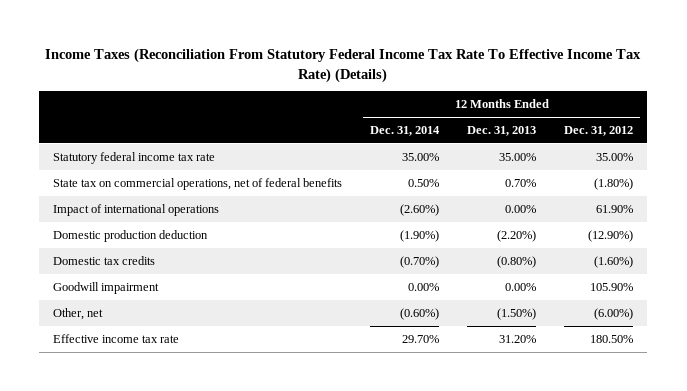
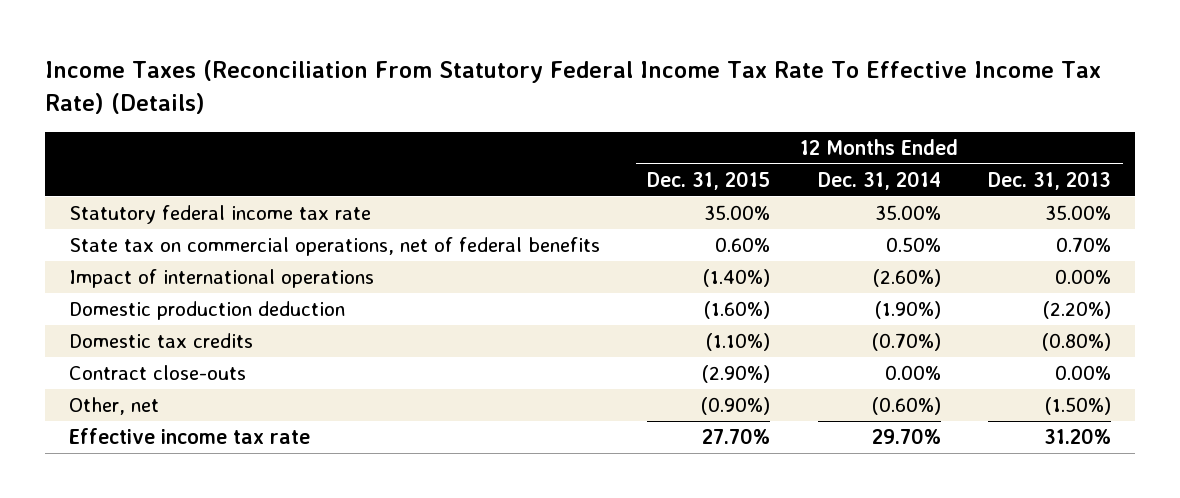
[564,125,634,136] Dec. 31, 2012 -> none
none -> [647,171,771,191] Dec. 31, 2015
[53,281,160,294] Goodwill impairment -> none
none -> [69,365,247,381] Contract close-outs

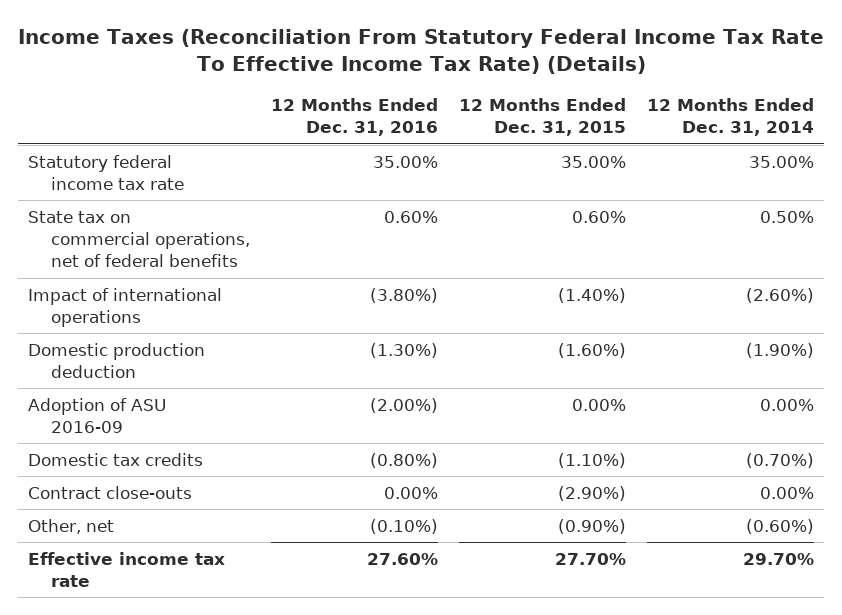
[987,171,1111,191] Dec. 31, 2013 -> none
none -> [271,98,439,137] 12 Months Ended Dec. 31, 2016
none -> [28,397,167,434] Adoption of ASU 2016-09

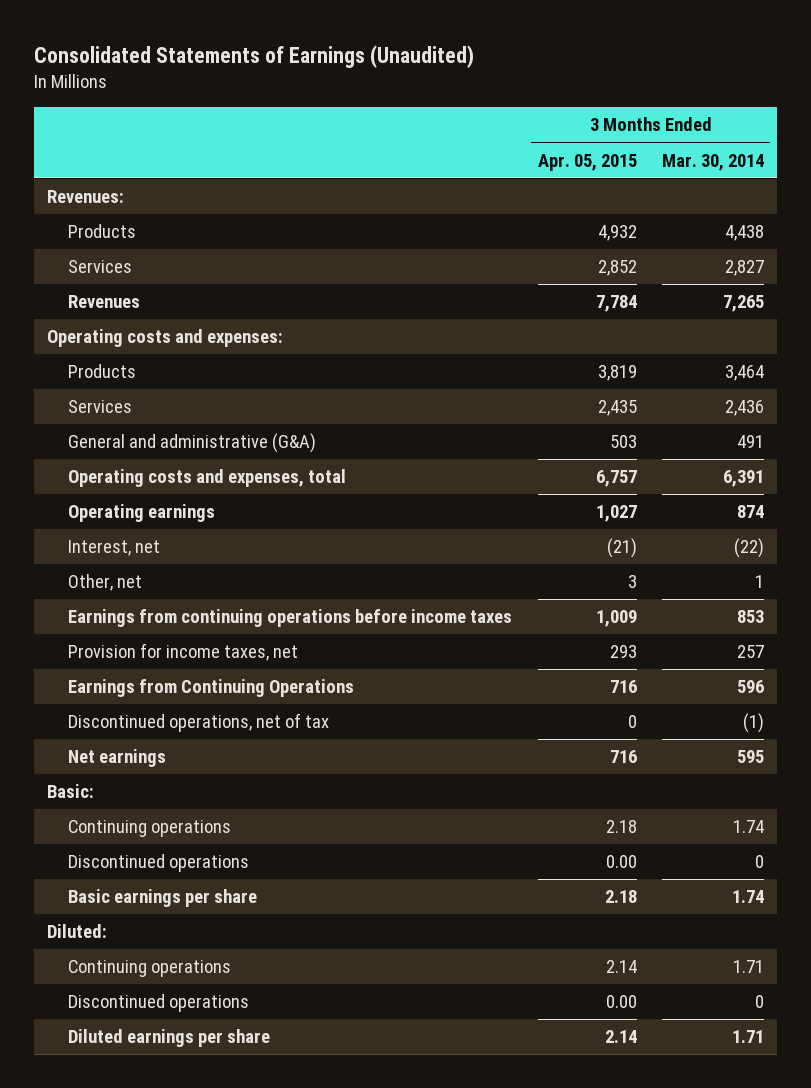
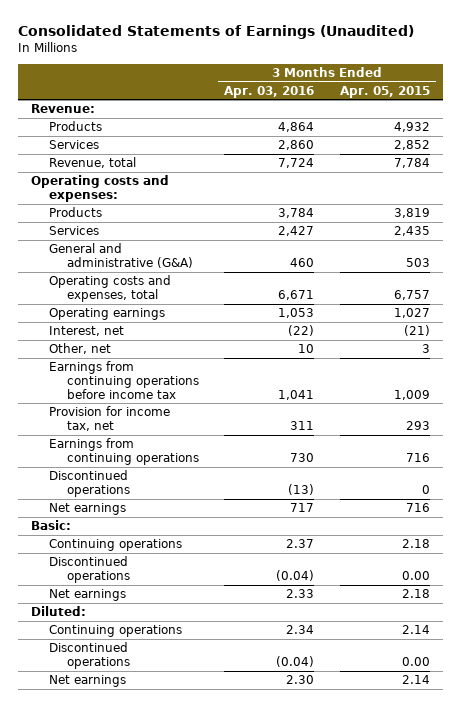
[662,153,765,171] Mar. 30, 2014 -> none
none -> [224,85,315,98] Apr. 03, 2016
[47,190,125,204] Revenues: -> [31,104,96,114] Revenue:
[68,295,141,309] Revenues -> [48,157,136,169] Revenue, total
[68,609,513,628] Earnings from continuing operations before income taxes -> [48,361,199,399] Earnings from continuing operations before income tax
[68,643,299,662] Provision for income taxes, net -> [48,406,170,432] Provision for income tax, net
[68,679,355,698] Earnings from Continuing Operations -> [48,438,199,466] Earnings from continuing operations
[68,713,330,733] Discontinued operations, net of tax -> [48,470,130,498] Discontinued operations
[68,889,258,908] Basic earnings per share -> [48,589,126,602] Net earnings
[68,1029,271,1048] Diluted earnings per share -> [48,675,126,688] Net earnings

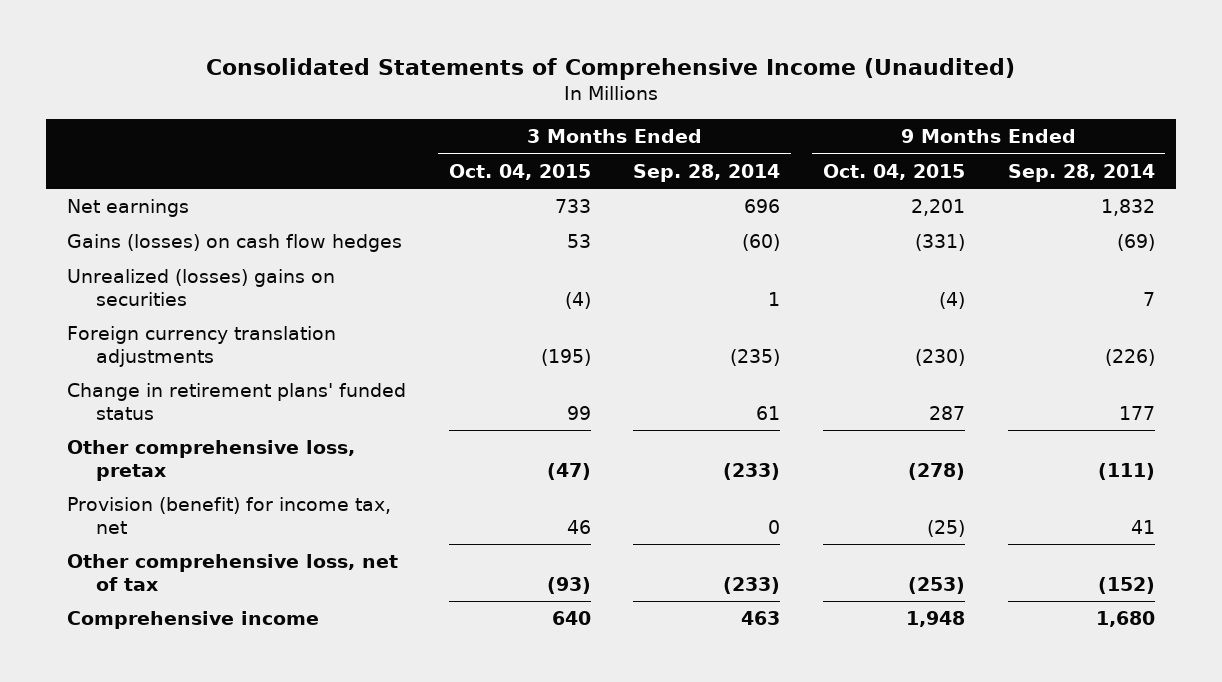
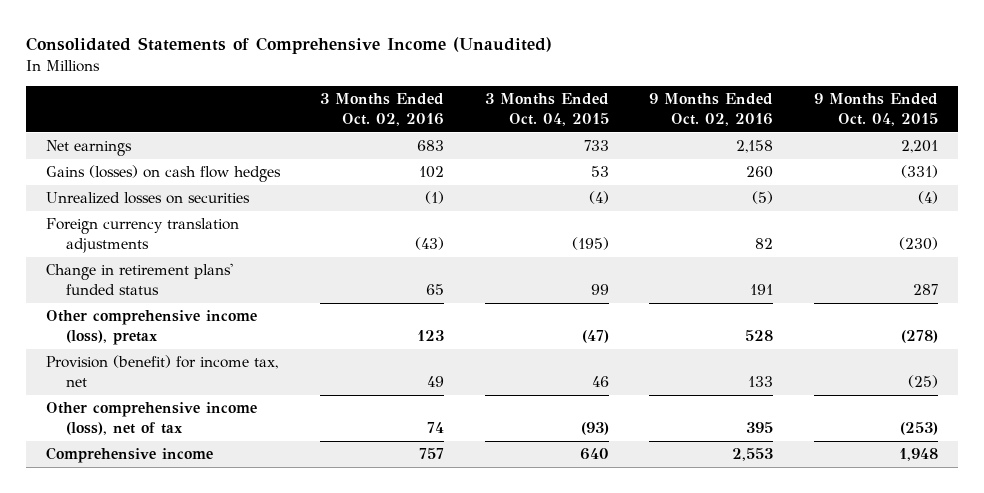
[633,163,781,182] Sep. 28, 2014 -> none
[1007,163,1155,182] Sep. 28, 2014 -> none
none -> [320,93,445,126] 3 Months Ended Oct. 02, 2016
none -> [649,93,774,126] 9 Months Ended Oct. 02, 2016
[67,269,336,306] Unrealized (losses) gains on securities -> [46,192,251,205] Unrealized losses on securities
[67,440,356,481] Other comprehensive loss, pretax -> [46,310,258,345] Other comprehensive income (loss), pretax
[67,554,399,591] Other comprehensive loss, net of tax -> [46,402,258,435] Other comprehensive income (loss), net of tax

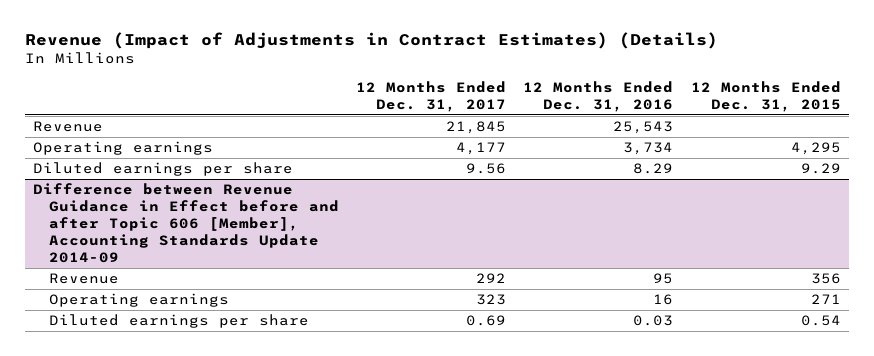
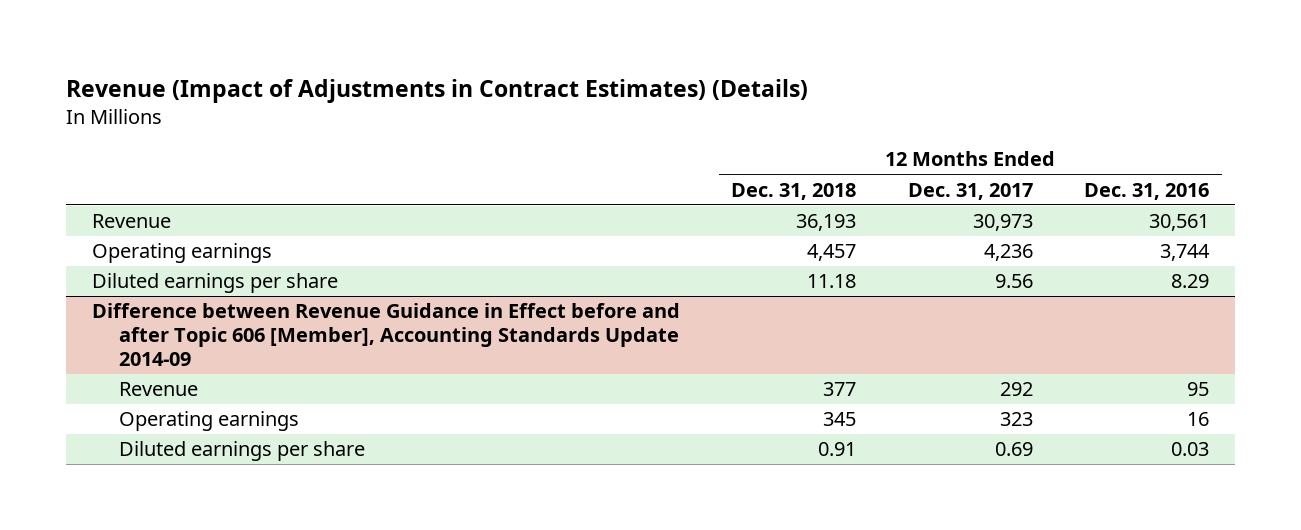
[690,81,841,112] 12 Months Ended Dec. 31, 2015 -> none
none -> [731,182,857,200] Dec. 31, 2018
[446,121,507,135] 21,845 -> [972,214,1033,232] 30,973
[613,121,674,135] 25,543 -> [1149,214,1210,232] 30,561
[456,142,507,156] 4,177 -> [983,244,1033,262] 4,236
[623,142,674,156] 3,734 -> [1160,244,1211,262] 3,744

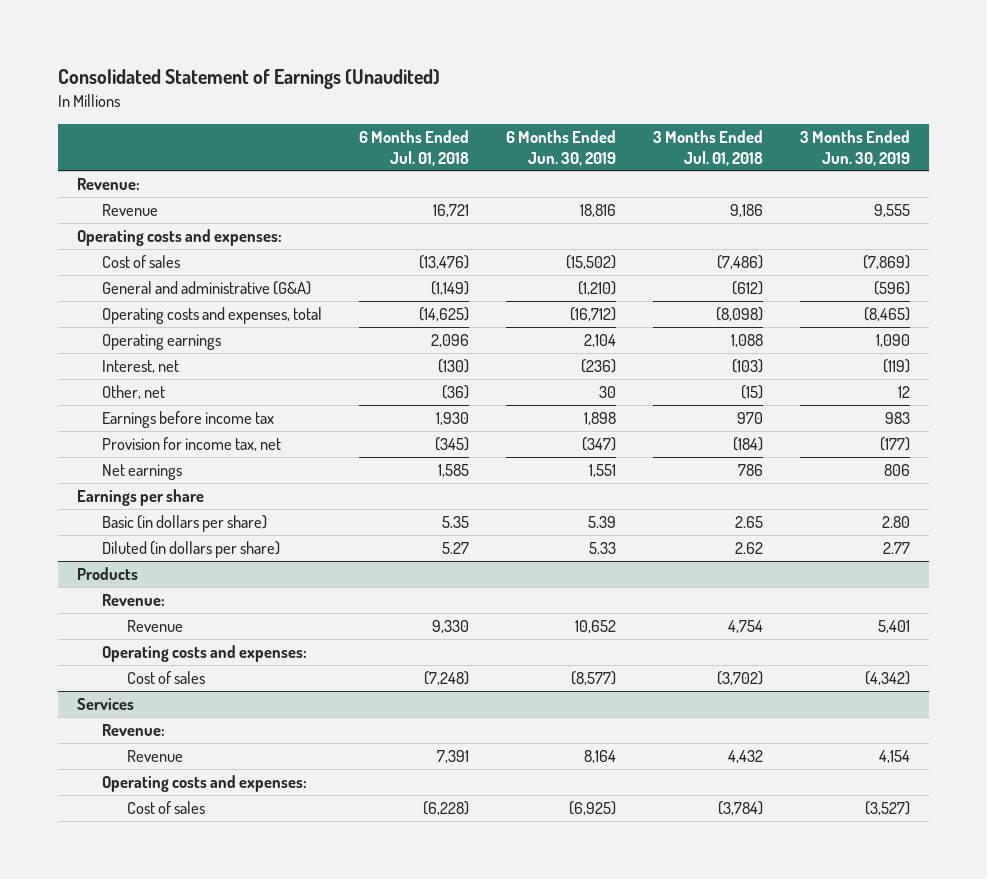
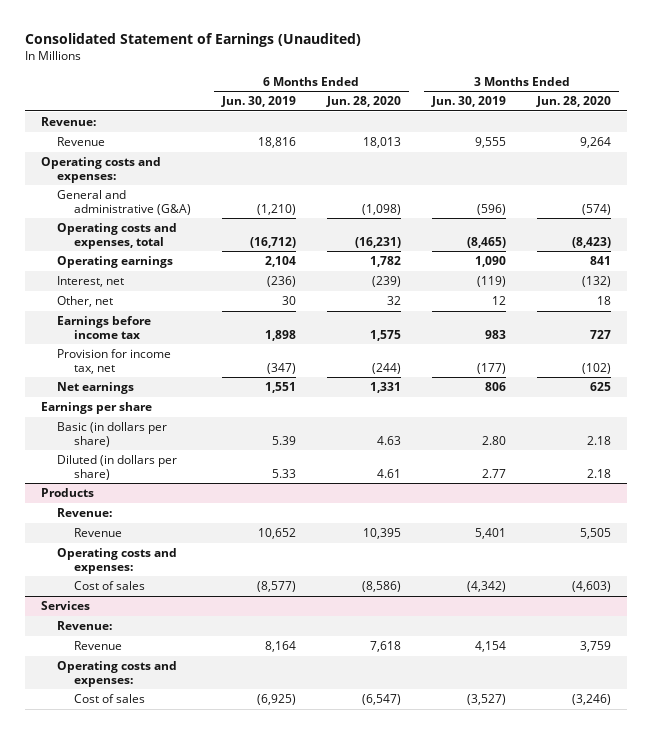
[359,129,470,166] 6 Months Ended Jul. 01, 2018 -> none
[653,129,764,166] 3 Months Ended Jul. 01, 2018 -> none
none -> [325,96,401,108] Jun. 28, 2020
none -> [536,96,612,108] Jun. 28, 2020
[102,254,181,268] Cost of sales -> none

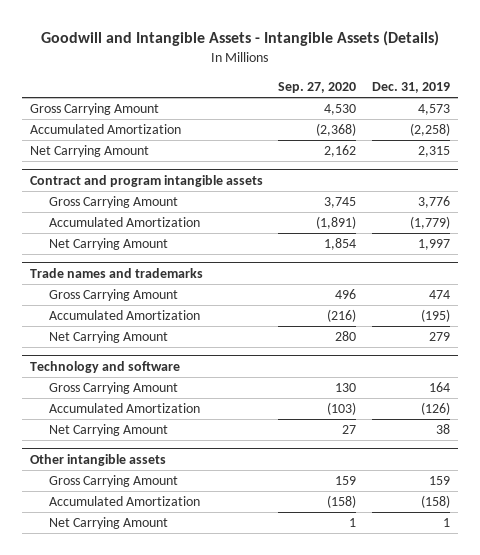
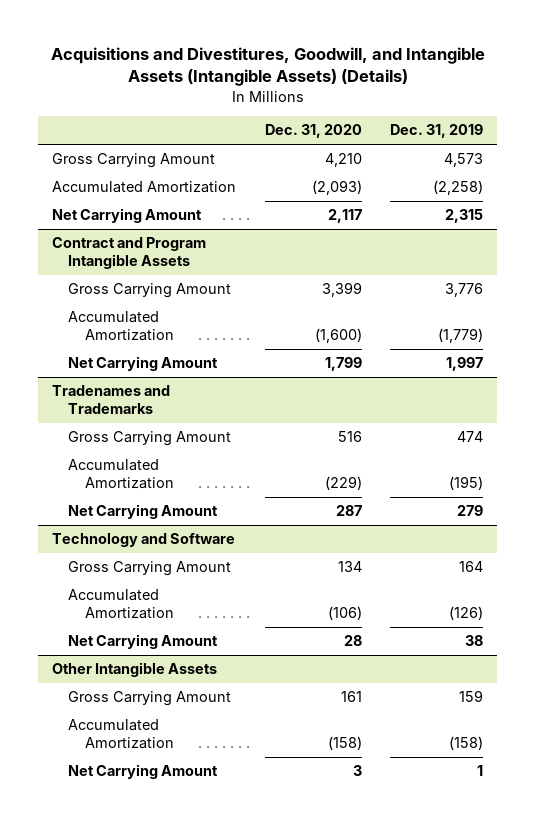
[40,31,439,47] Goodwill and Intangible Assets - Intangible Assets (Details) -> [50,47,485,87] Acquisitions and Divestitures, Goodwill, and Intangible Assets (Intangible Assets) (Details)
[278,82,357,94] Sep. 27, 2020 -> none
none -> [264,124,362,139] Dec. 31, 2020
[29,174,263,187] Contract and program intangible assets -> [52,237,207,270] Contract and Program Intangible Assets
[29,267,203,278] Trade names and trademarks -> [52,385,171,415] Tradenames and Trademarks
[29,360,180,373] Technology and software -> [52,533,236,548] Technology and Software
[29,453,166,466] Other intangible assets -> [52,662,218,678] Other Intangible Assets

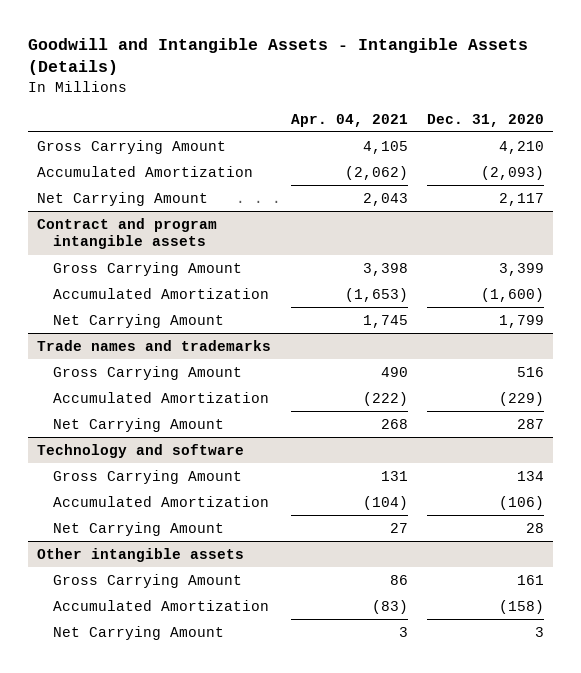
[50,47,485,87] Acquisitions and Divestitures, Goodwill, and Intangible Assets (Intangible Assets) (Details) -> [27,37,528,76] Goodwill and Intangible Assets - Intangible Assets (Details)
[390,124,484,139] Dec. 31, 2019 -> none
none -> [290,113,408,127] Apr. 04, 2021
[52,237,207,270] Contract and Program Intangible Assets -> [37,217,218,250] Contract and program intangible assets
[52,385,171,415] Tradenames and Trademarks -> [37,339,272,351] Trade names and trademarks
[52,533,236,548] Technology and Software -> [37,443,245,458] Technology and software
[52,662,218,678] Other Intangible Assets -> [37,547,245,562] Other intangible assets

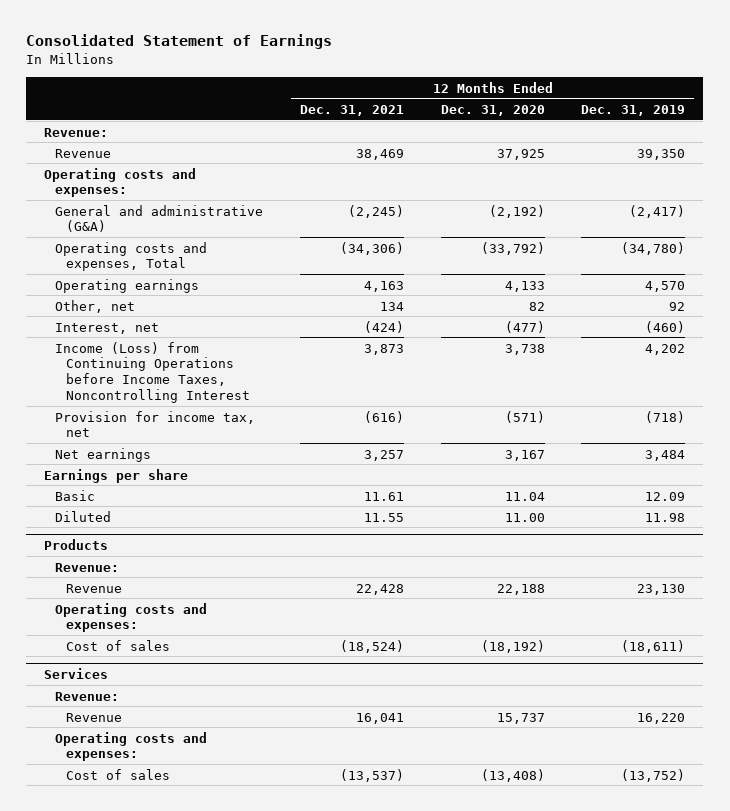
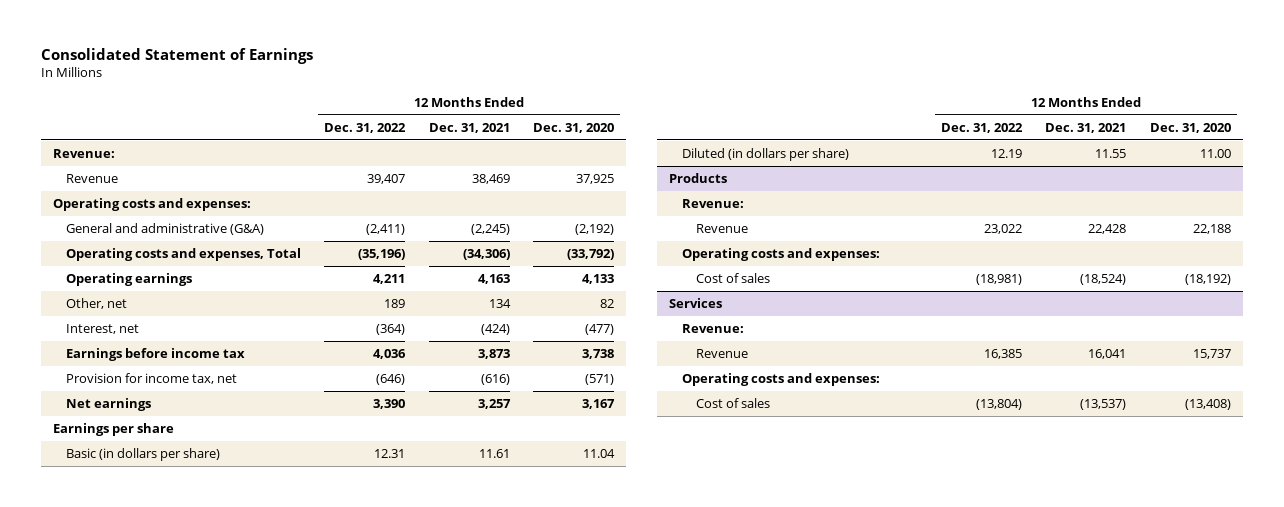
[581,104,686,116] Dec. 31, 2019 -> none
none -> [324,122,407,133] Dec. 31, 2022
[55,341,251,403] Income (Loss) from Continuing Operations before Income Taxes, Noncontrolling Interest -> [65,348,245,362] Earnings before income tax
[55,489,96,501] Basic -> [65,448,220,462] Basic (in dollars per share)
[55,510,112,522] Diluted -> [682,148,850,162] Diluted (in dollars per share)

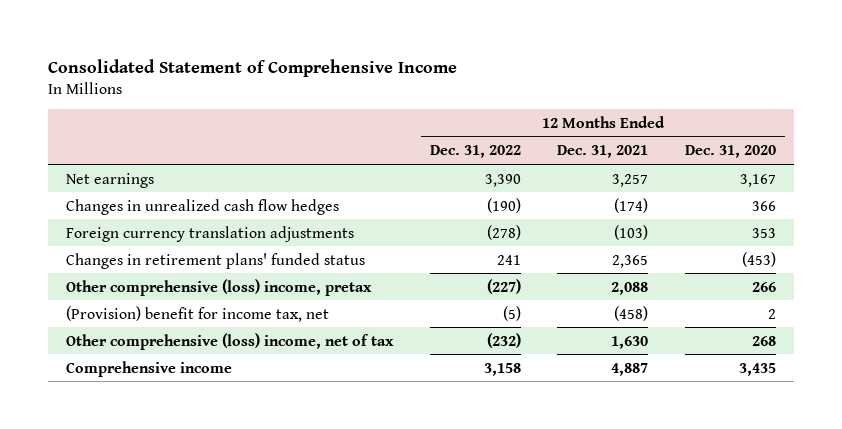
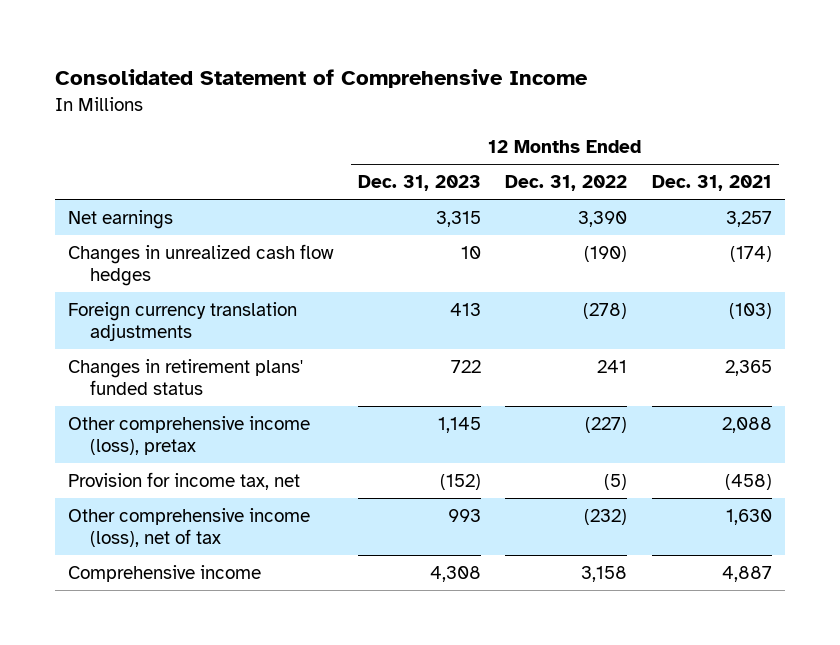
[684,145,776,159] Dec. 31, 2020 -> none
none -> [357,175,481,192] Dec. 31, 2023
[66,278,373,296] Other comprehensive (loss) income, pretax -> [67,415,310,456] Other comprehensive income (loss), pretax
[66,305,330,322] (Provision) benefit for income tax, net -> [67,471,300,490] Provision for income tax, net
[66,332,395,350] Other comprehensive (loss) income, net of tax -> [67,507,310,548] Other comprehensive income (loss), net of tax

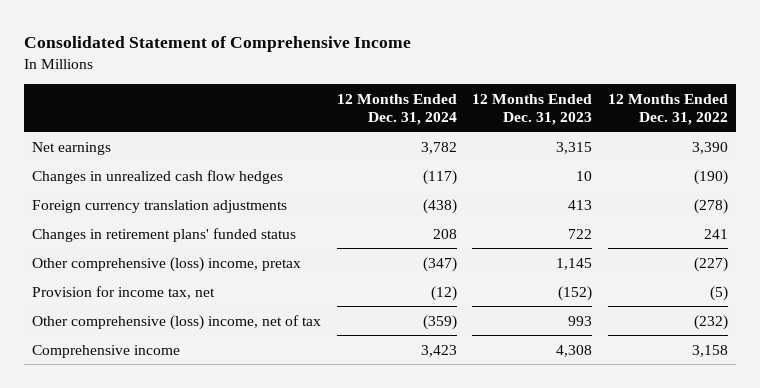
[652,175,773,192] Dec. 31, 2021 -> none
none -> [336,93,457,125] 12 Months Ended Dec. 31, 2024
[67,415,310,456] Other comprehensive income (loss), pretax -> [32,256,302,272] Other comprehensive (loss) income, pretax
[67,507,310,548] Other comprehensive income (loss), net of tax -> [32,314,322,330] Other comprehensive (loss) income, net of tax

